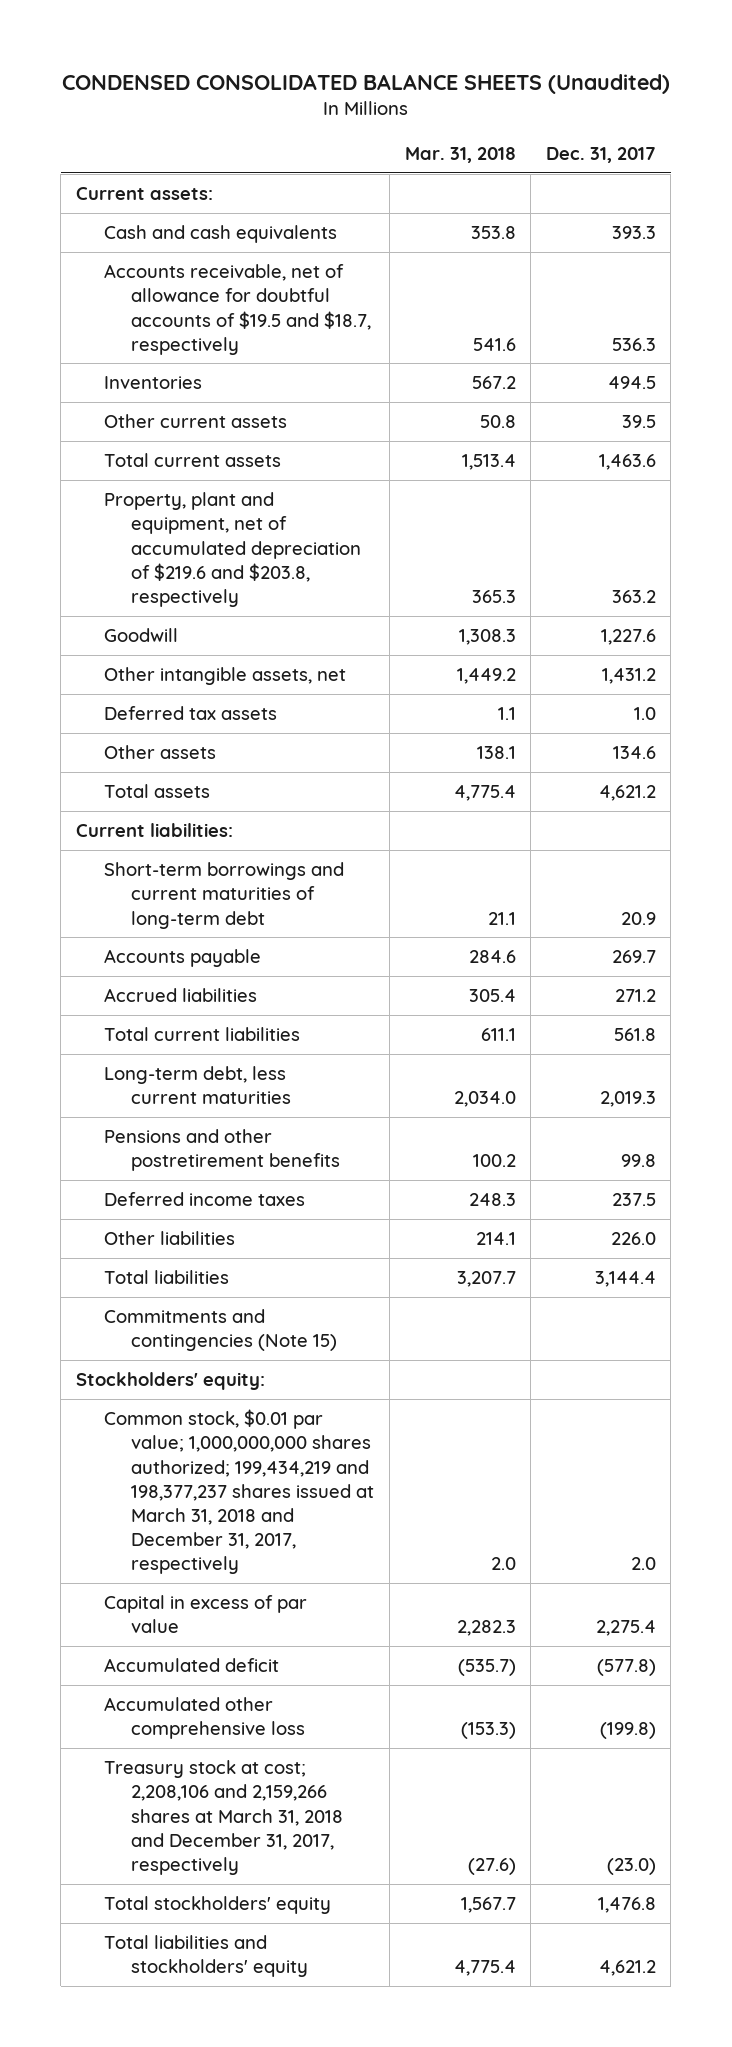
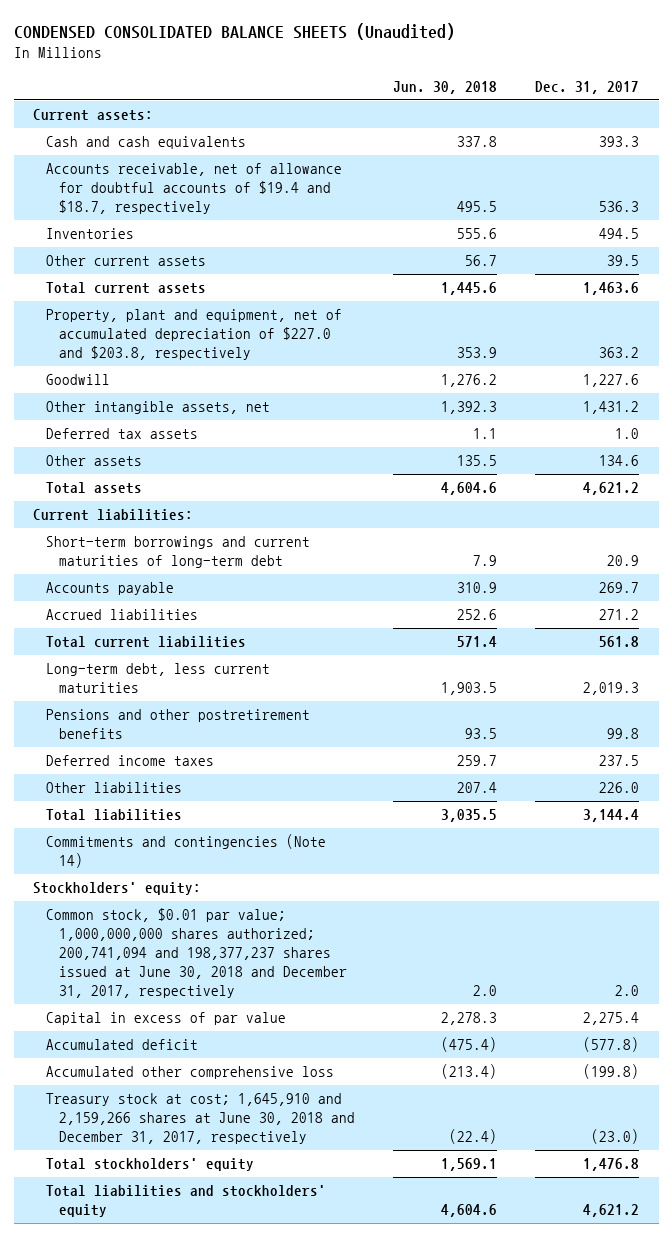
[404,146,516,163] Mar. 31, 2018 -> none
none -> [393,80,498,94] Jun. 30, 2018
[103,264,372,355] Accounts receivable, net of allowance for doubtful accounts of $19.5 and $18.7, respectively -> [45,163,342,215] Accounts receivable, net of allowance for doubtful accounts of $19.4 and $18.7, respectively
[103,492,362,607] Property, plant and equipment, net of accumulated depreciation of $219.6 and $203.8, respectively -> [45,309,342,361] Property, plant and equipment, net of accumulated depreciation of $227.0 and $203.8, respectively
[103,1309,338,1352] Commitments and contingencies (Note 15) -> [45,834,326,869] Commitments and contingencies (Note 14)
[103,1409,375,1575] Common stock, $0.01 par value; 1,000,000,000 shares authorized; 199,434,219 and 198,377,237 shares issued at March 31, 2018 and December 31, 2017, respectively -> [45,908,347,999] Common stock, $0.01 par value; 1,000,000,000 shares authorized; 200,741,094 and 198,377,237 shares issued at June 30, 2018 and December 31, 2017, respectively
[103,1760,344,1875] Treasury stock at cost; 2,208,106 and 2,159,266 shares at March 31, 2018 and December 31, 2017, respectively -> [45,1093,355,1145] Treasury stock at cost; 1,645,910 and 2,159,266 shares at June 30, 2018 and December 31, 2017, respectively

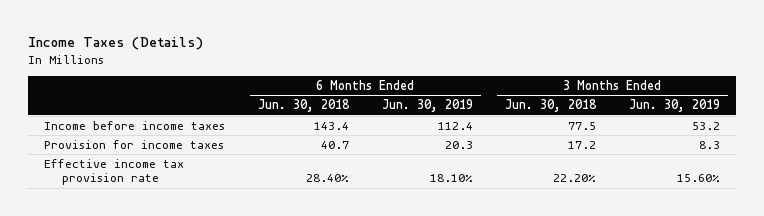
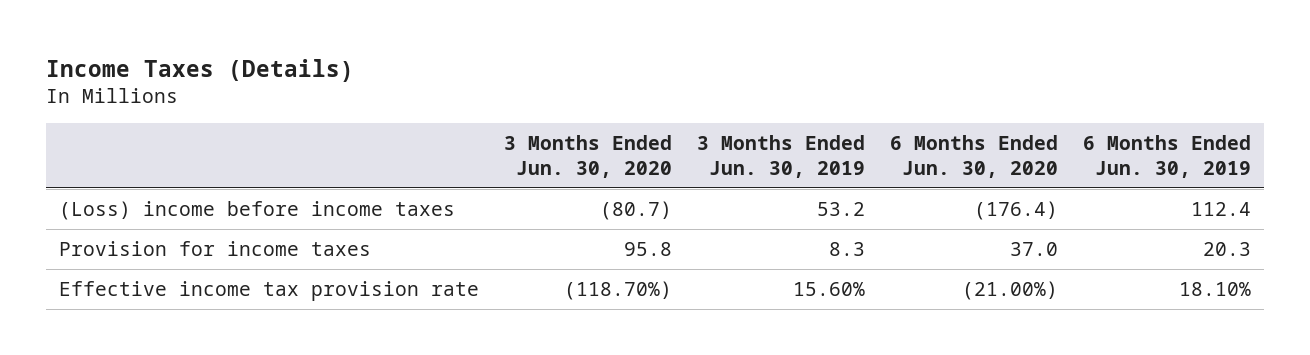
[258,99,351,113] 6 Months Ended Jun. 30, 2018 -> none
[505,99,598,113] 3 Months Ended Jun. 30, 2018 -> none
none -> [503,134,672,178] 3 Months Ended Jun. 30, 2020
none -> [890,134,1059,178] 6 Months Ended Jun. 30, 2020
[44,120,226,130] Income before income taxes -> [58,201,455,221] (Loss) income before income taxes

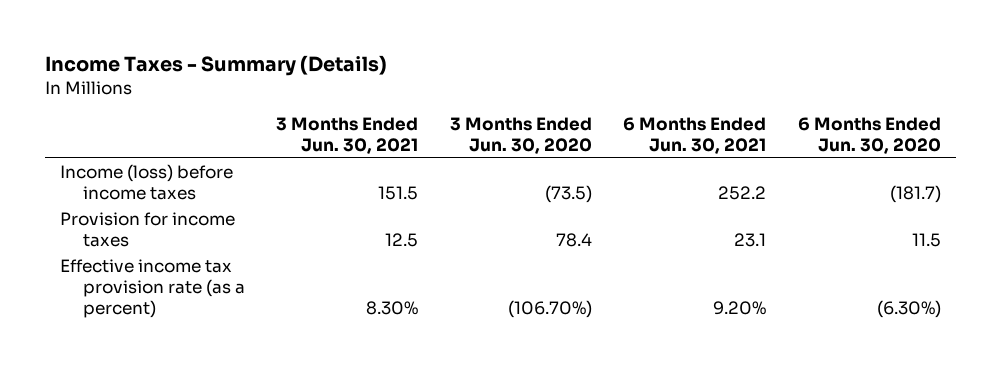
[46,58,355,82] Income Taxes (Details) -> [44,54,387,76] Income Taxes - Summary (Details)
[697,134,866,178] 3 Months Ended Jun. 30, 2019 -> none
[1083,134,1252,178] 6 Months Ended Jun. 30, 2019 -> none
none -> [276,116,419,154] 3 Months Ended Jun. 30, 2021
none -> [623,116,767,154] 6 Months Ended Jun. 30, 2021
[58,201,455,221] (Loss) income before income taxes -> [60,164,234,201] Income (loss) before income taxes
[599,201,672,221] (80.7) -> [544,185,592,204] (73.5)
[974,201,1059,221] (176.4) -> [889,185,941,204] (181.7)
[623,242,672,257] 95.8 -> [555,233,592,248] 78.4
[1010,242,1059,257] 37.0 -> [911,233,941,248] 11.5
[58,281,479,302] Effective income tax provision rate -> [60,259,245,318] Effective income tax provision rate (as a percent)
[563,281,672,301] (118.70%) -> [507,299,592,318] (106.70%)
[962,281,1059,301] (21.00%) -> [876,299,941,318] (6.30%)

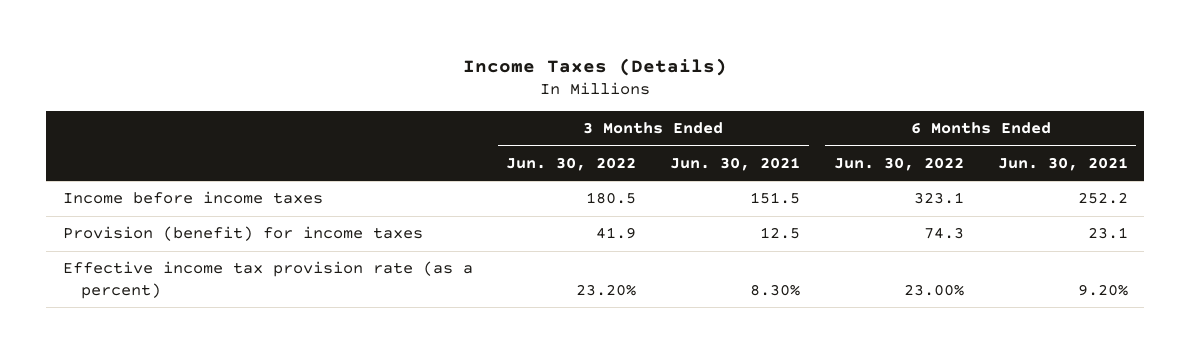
[44,54,387,76] Income Taxes - Summary (Details) -> [463,57,728,76] Income Taxes (Details)
[449,116,592,154] 3 Months Ended Jun. 30, 2020 -> none
[797,116,941,154] 6 Months Ended Jun. 30, 2020 -> none
none -> [506,157,637,172] Jun. 30, 2022
none -> [833,157,964,172] Jun. 30, 2022
[60,164,234,201] Income (loss) before income taxes -> [62,191,323,205] Income before income taxes
[60,212,236,248] Provision for income taxes -> [62,226,423,242] Provision (benefit) for income taxes

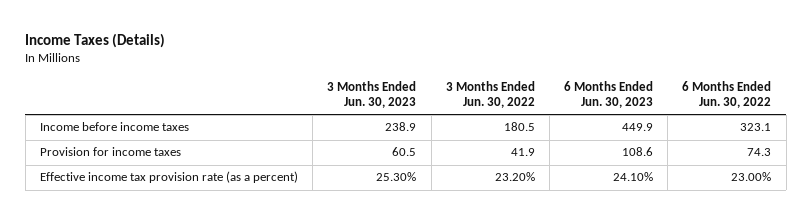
[670,157,801,172] Jun. 30, 2021 -> none
[997,157,1128,172] Jun. 30, 2021 -> none
none -> [327,80,417,108] 3 Months Ended Jun. 30, 2023
none -> [564,80,654,108] 6 Months Ended Jun. 30, 2023
[62,226,423,242] Provision (benefit) for income taxes -> [40,147,182,157] Provision for income taxes

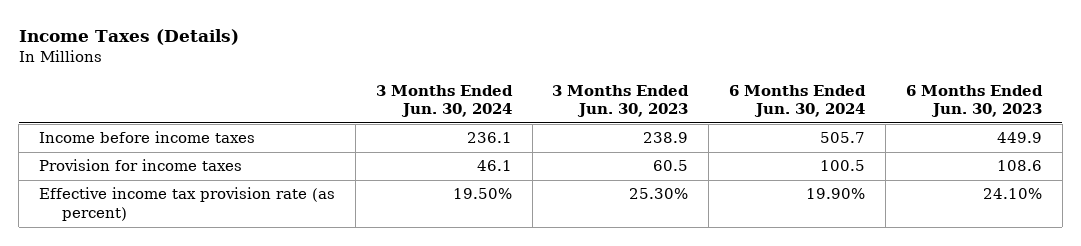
[445,80,535,108] 3 Months Ended Jun. 30, 2022 -> none
[682,80,772,108] 6 Months Ended Jun. 30, 2022 -> none
none -> [375,84,513,118] 3 Months Ended Jun. 30, 2024
none -> [729,84,867,118] 6 Months Ended Jun. 30, 2024
[40,171,299,184] Effective income tax provision rate (as a percent) -> [39,187,336,221] Effective income tax provision rate (as percent)

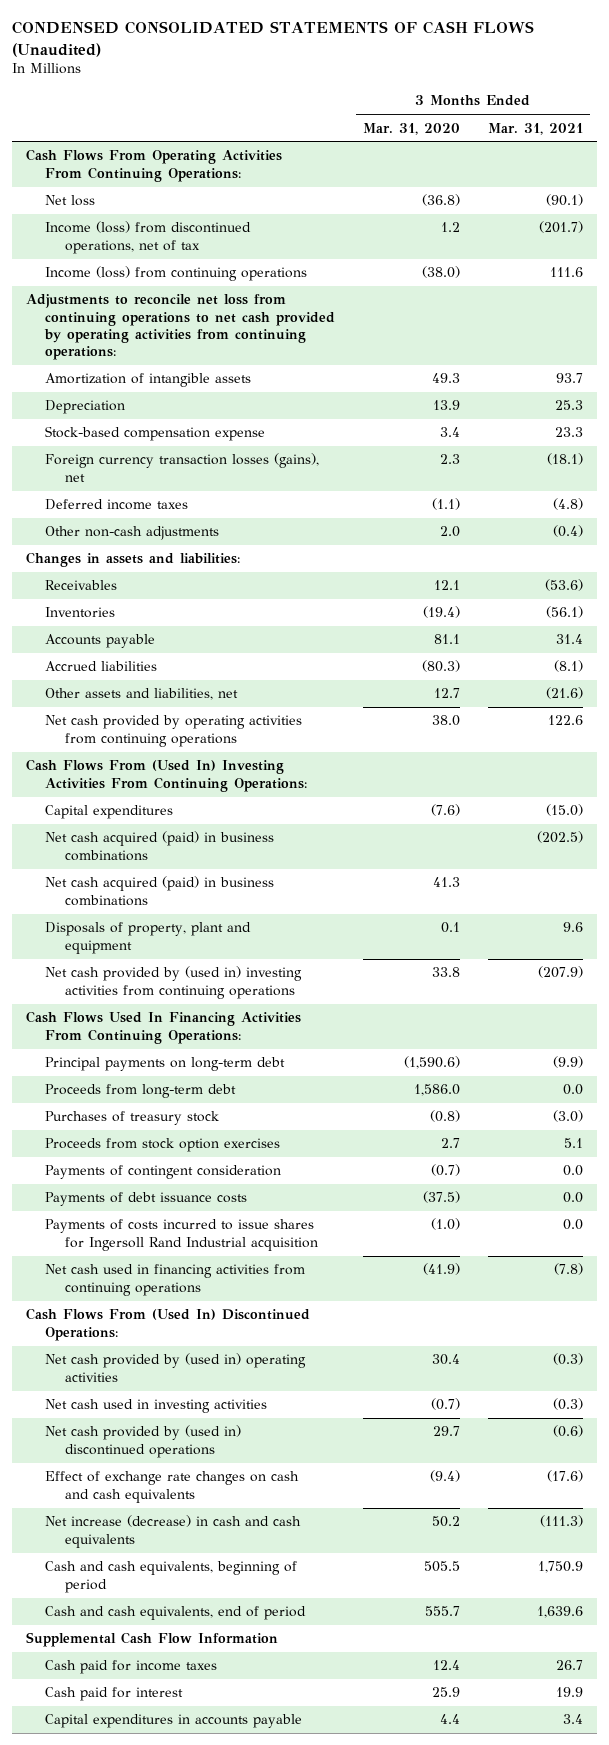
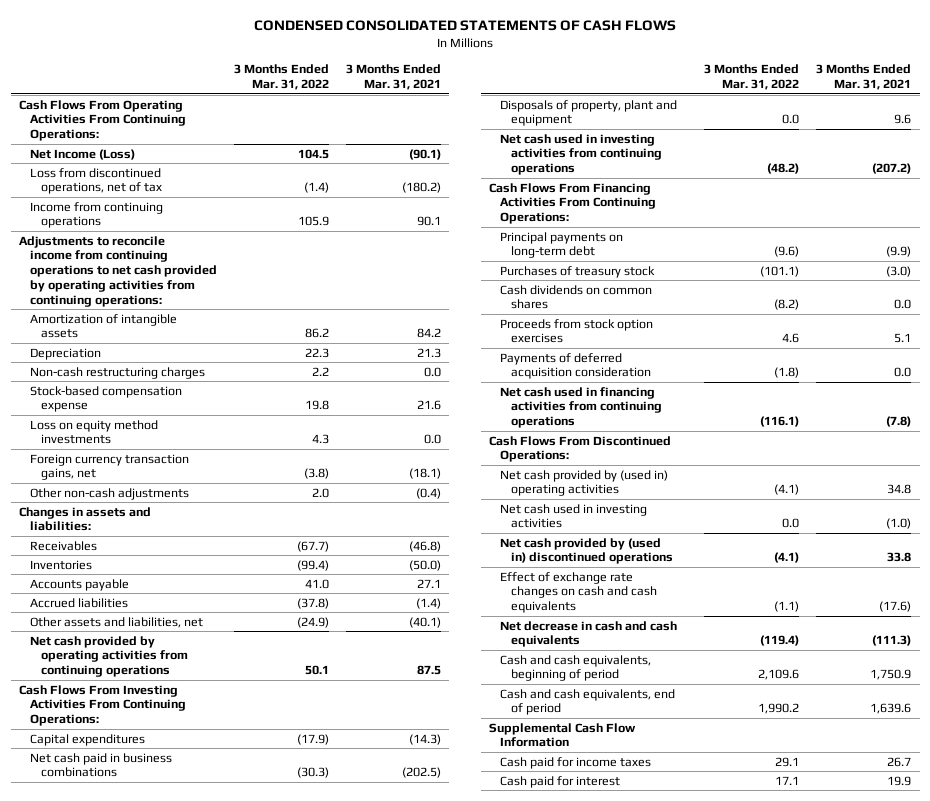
[11,21,534,57] CONDENSED CONSOLIDATED STATEMENTS OF CASH FLOWS (Unaudited) -> [254,20,677,32] CONDENSED CONSOLIDATED STATEMENTS OF CASH FLOWS
[363,122,461,135] Mar. 31, 2020 -> none
none -> [233,64,329,91] 3 Months Ended Mar. 31, 2022
[45,499,189,511] Deferred income taxes -> none
[45,195,96,207] Net loss -> [29,148,135,160] Net Income (Loss)
[45,221,252,254] Income (loss) from discontinued operations, net of tax -> [29,167,162,195] Loss from discontinued operations, net of tax
[539,221,584,234] (201.7) -> [401,182,441,194] (180.2)
[45,266,308,282] Income (loss) from continuing operations -> [29,201,163,229] Income from continuing operations
[550,267,584,278] 111.6 -> [416,216,441,227] 90.1
[25,294,336,361] Adjustments to reconcile net loss from continuing operations to net cash provided by operating activities from continuing operations: -> [19,235,217,308] Adjustments to reconcile income from continuing operations to net cash provided by operating activities from continuing operations:
[556,373,584,384] 93.7 -> [416,328,441,339] 84.2
[555,400,584,411] 25.3 -> [416,347,441,358] 21.3
none -> [29,366,205,379] Non-cash restructuring charges
[555,427,584,438] 23.3 -> [416,400,441,411] 21.6
none -> [29,419,158,445] Loss on equity method investments
[45,453,320,482] Foreign currency transaction losses (gains), net -> [29,453,189,481] Foreign currency transaction gains, net
[45,876,275,906] Net cash acquired (paid) in business combinations -> none
[545,579,584,592] (53.6) -> [408,540,441,552] (46.8)
[546,606,584,619] (56.1) -> [408,559,441,571] (50.0)
[556,634,584,645] 31.4 -> [416,578,441,588] 27.1
[554,660,584,673] (8.1) -> [415,597,441,609] (1.4)
[546,687,584,700] (21.6) -> [408,616,441,628] (40.1)
[548,715,584,726] 122.6 -> [416,665,441,676] 87.5
[25,759,308,792] Cash Flows From (Used In) Investing Activities From Continuing Operations: -> [19,684,186,727] Cash Flows From Investing Activities From Continuing Operations:
[546,804,584,817] (15.0) -> [408,733,441,745] (14.3)
[45,831,275,861] Net cash acquired (paid) in business combinations -> [29,752,172,778] Net cash paid in business combinations
[45,966,303,999] Net cash provided by (used in) investing activities from continuing operations -> [500,133,663,176] Net cash used in investing activities from continuing operations
[538,966,584,979] (207.9) -> [872,163,912,175] (207.2)
[25,1011,301,1044] Cash Flows Used In Financing Activities From Continuing Operations: -> [489,182,657,225] Cash Flows From Financing Activities From Continuing Operations:
[45,1084,237,1099] Proceeds from long-term debt -> none
none -> [500,284,653,310] Cash dividends on common shares
[45,1192,248,1207] Payments of debt issuance costs -> none
[45,1219,318,1251] Payments of costs incurred to issue shares for Ingersoll Rand Industrial acquisition -> none
[45,1165,282,1180] Payments of contingent consideration -> [500,352,652,380] Payments of deferred acquisition consideration
[25,1308,310,1341] Cash Flows From (Used In) Discontinued Operations: -> [489,435,672,463] Cash Flows From Discontinued Operations:
[553,1353,584,1366] (0.3) -> [887,484,912,495] 34.8
[553,1398,584,1411] (0.3) -> [886,518,912,530] (1.0)
[553,1425,584,1438] (0.6) -> [887,552,912,563] 33.8
[45,1515,302,1548] Net increase (decrease) in cash and cash equivalents -> [500,620,678,648] Net decrease in cash and cash equivalents
[45,1714,303,1729] Capital expenditures in accounts payable -> none

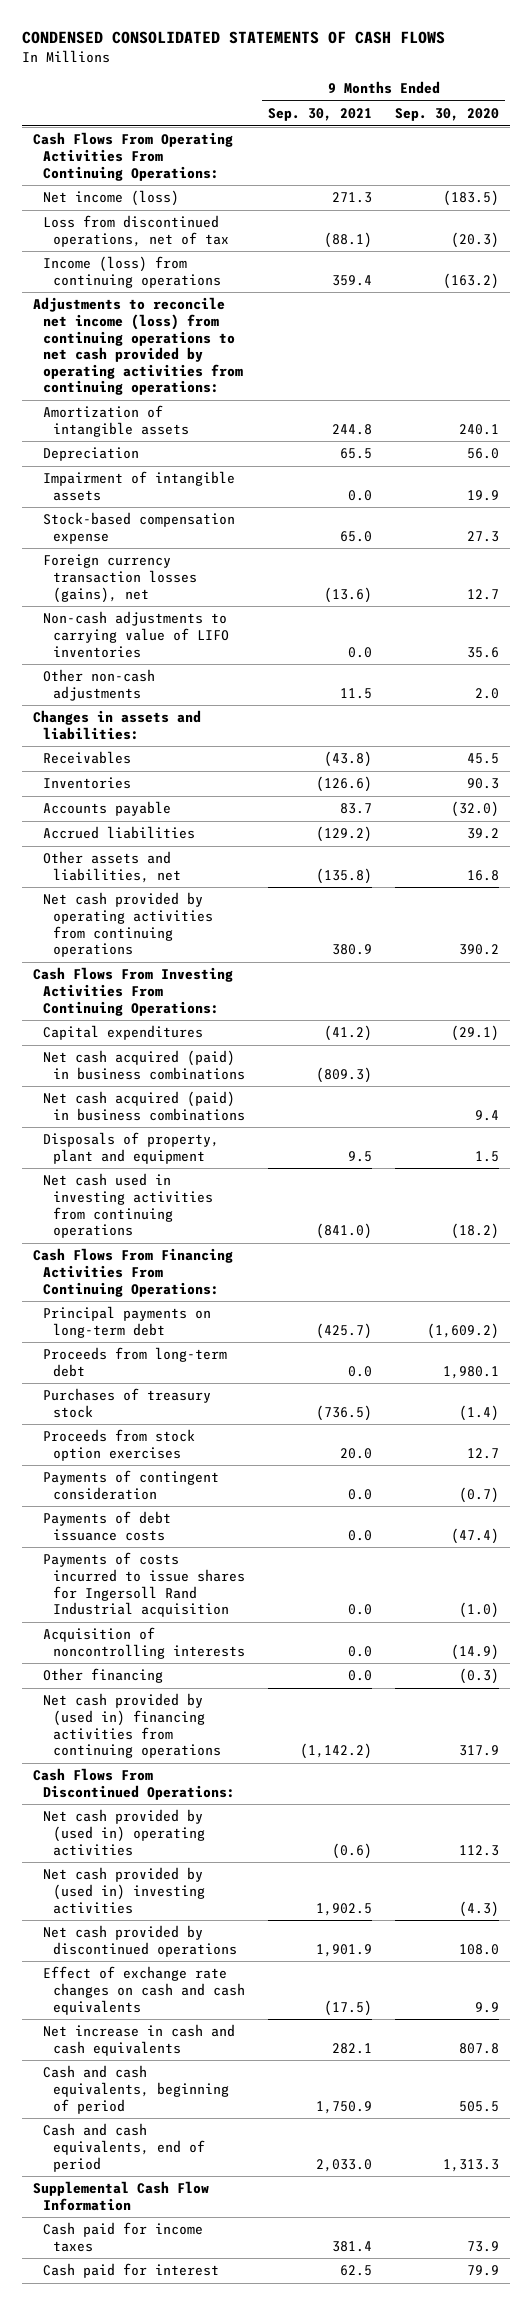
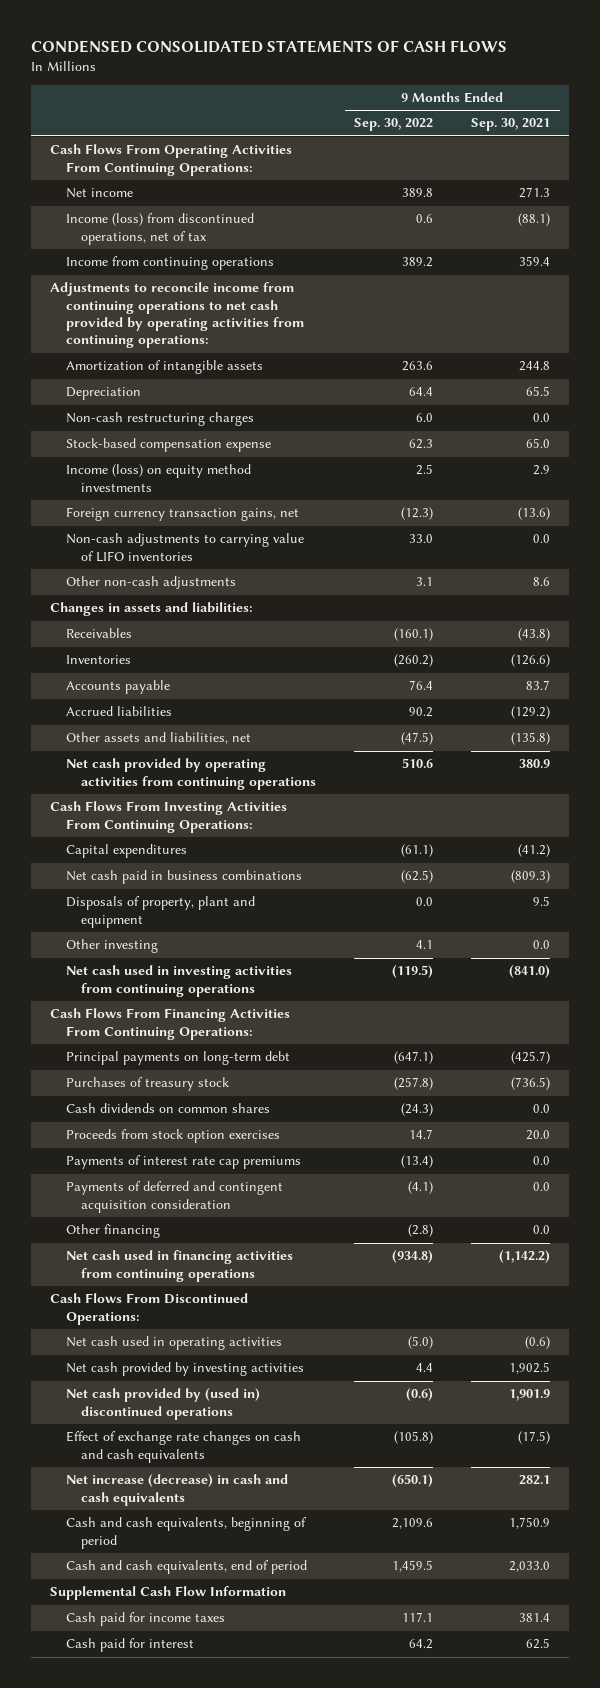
[394,108,499,122] Sep. 30, 2020 -> none
none -> [354,118,434,132] Sep. 30, 2022
[43,190,180,207] Net income (loss) -> [65,188,133,199] Net income
[43,215,230,247] Loss from discontinued operations, net of tax -> [65,213,254,245] Income (loss) from discontinued operations, net of tax
[43,256,222,288] Income (loss) from continuing operations -> [65,256,274,271] Income from continuing operations
[33,297,244,396] Adjustments to reconcile net income (loss) from continuing operations to net cash provided by operating activities from continuing operations: -> [49,282,304,349] Adjustments to reconcile income from continuing operations to net cash provided by operating activities from continuing operations:
[43,471,236,501] Impairment of intangible assets -> none
none -> [65,412,254,427] Non-cash restructuring charges
none -> [65,464,251,492] Income (loss) on equity method investments
[43,554,198,603] Foreign currency transaction losses (gains), net -> [65,507,299,522] Foreign currency transaction gains, net
[340,687,373,699] 11.5 -> [533,577,551,587] 8.6
[43,1091,246,1121] Net cash acquired (paid) in business combinations -> none
[43,1050,246,1080] Net cash acquired (paid) in business combinations -> [65,870,302,885] Net cash paid in business combinations
none -> [65,939,158,954] Other investing
[43,1347,228,1377] Proceeds from long-term debt -> none
none -> [65,1103,270,1114] Cash dividends on common shares
[43,1511,172,1541] Payments of debt issuance costs -> none
[43,1552,246,1618] Payments of costs incurred to issue shares for Ingersoll Rand Industrial acquisition -> none
[43,1627,246,1659] Acquisition of noncontrolling interests -> none
none -> [65,1155,301,1170] Payments of interest rate cap premiums
[43,1470,220,1500] Payments of contingent consideration -> [65,1181,283,1213] Payments of deferred and contingent acquisition consideration
[43,1693,222,1759] Net cash provided by (used in) financing activities from continuing operations -> [65,1250,293,1282] Net cash used in financing activities from continuing operations
[43,1809,206,1856] Net cash provided by (used in) operating activities -> [65,1336,282,1351] Net cash used in operating activities
[43,1867,206,1914] Net cash provided by (used in) investing activities -> [65,1362,304,1377] Net cash provided by investing activities
[43,1925,238,1957] Net cash provided by discontinued operations -> [65,1388,260,1420] Net cash provided by (used in) discontinued operations
[43,2024,236,2056] Net increase in cash and cash equivalents -> [65,1474,288,1506] Net increase (decrease) in cash and cash equivalents

